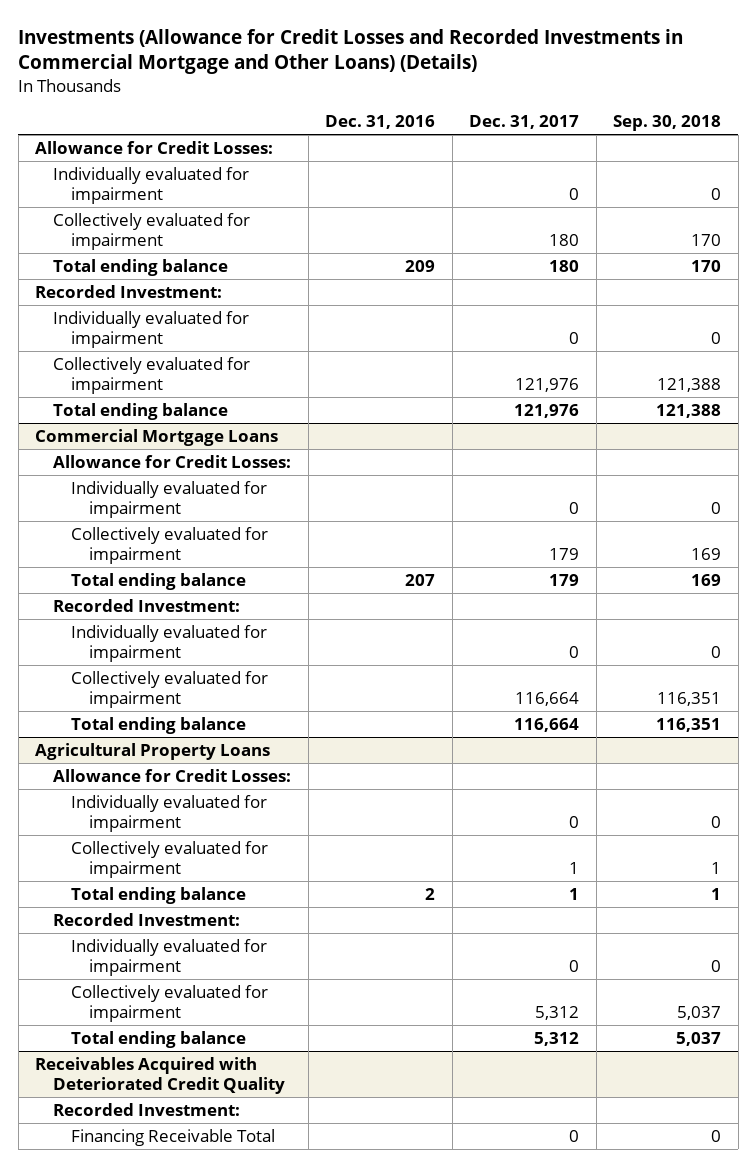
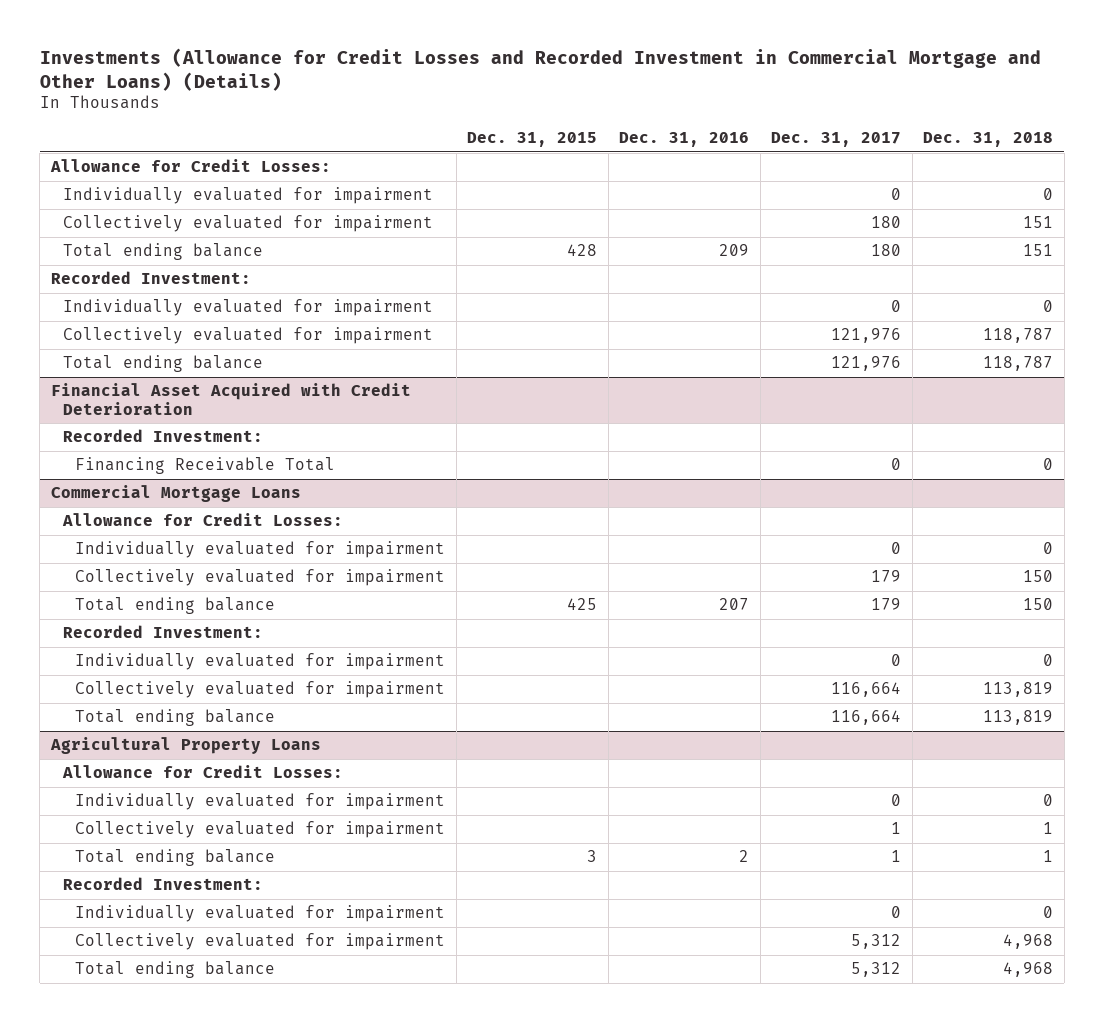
[18,28,684,75] Investments (Allowance for Credit Losses and Recorded Investments in Commercial Mortgage and Other Loans) (Details) -> [39,47,1041,91] Investments (Allowance for Credit Losses and Recorded Investment in Commercial Mortgage and Other Loans) (Details)
[613,114,722,131] Sep. 30, 2018 -> none
none -> [467,132,598,148] Dec. 31, 2015
none -> [923,132,1054,148] Dec. 31, 2018
none -> [50,383,411,415] Financial Asset Acquired with Credit Deterioration
none -> [63,429,264,443] Recorded Investment:
none -> [75,457,336,475] Financing Receivable Total
[35,1056,286,1094] Receivables Acquired with Deteriorated Credit Quality -> none
[53,1102,241,1116] Recorded Investment: -> none
[70,1128,275,1146] Financing Receivable Total -> none

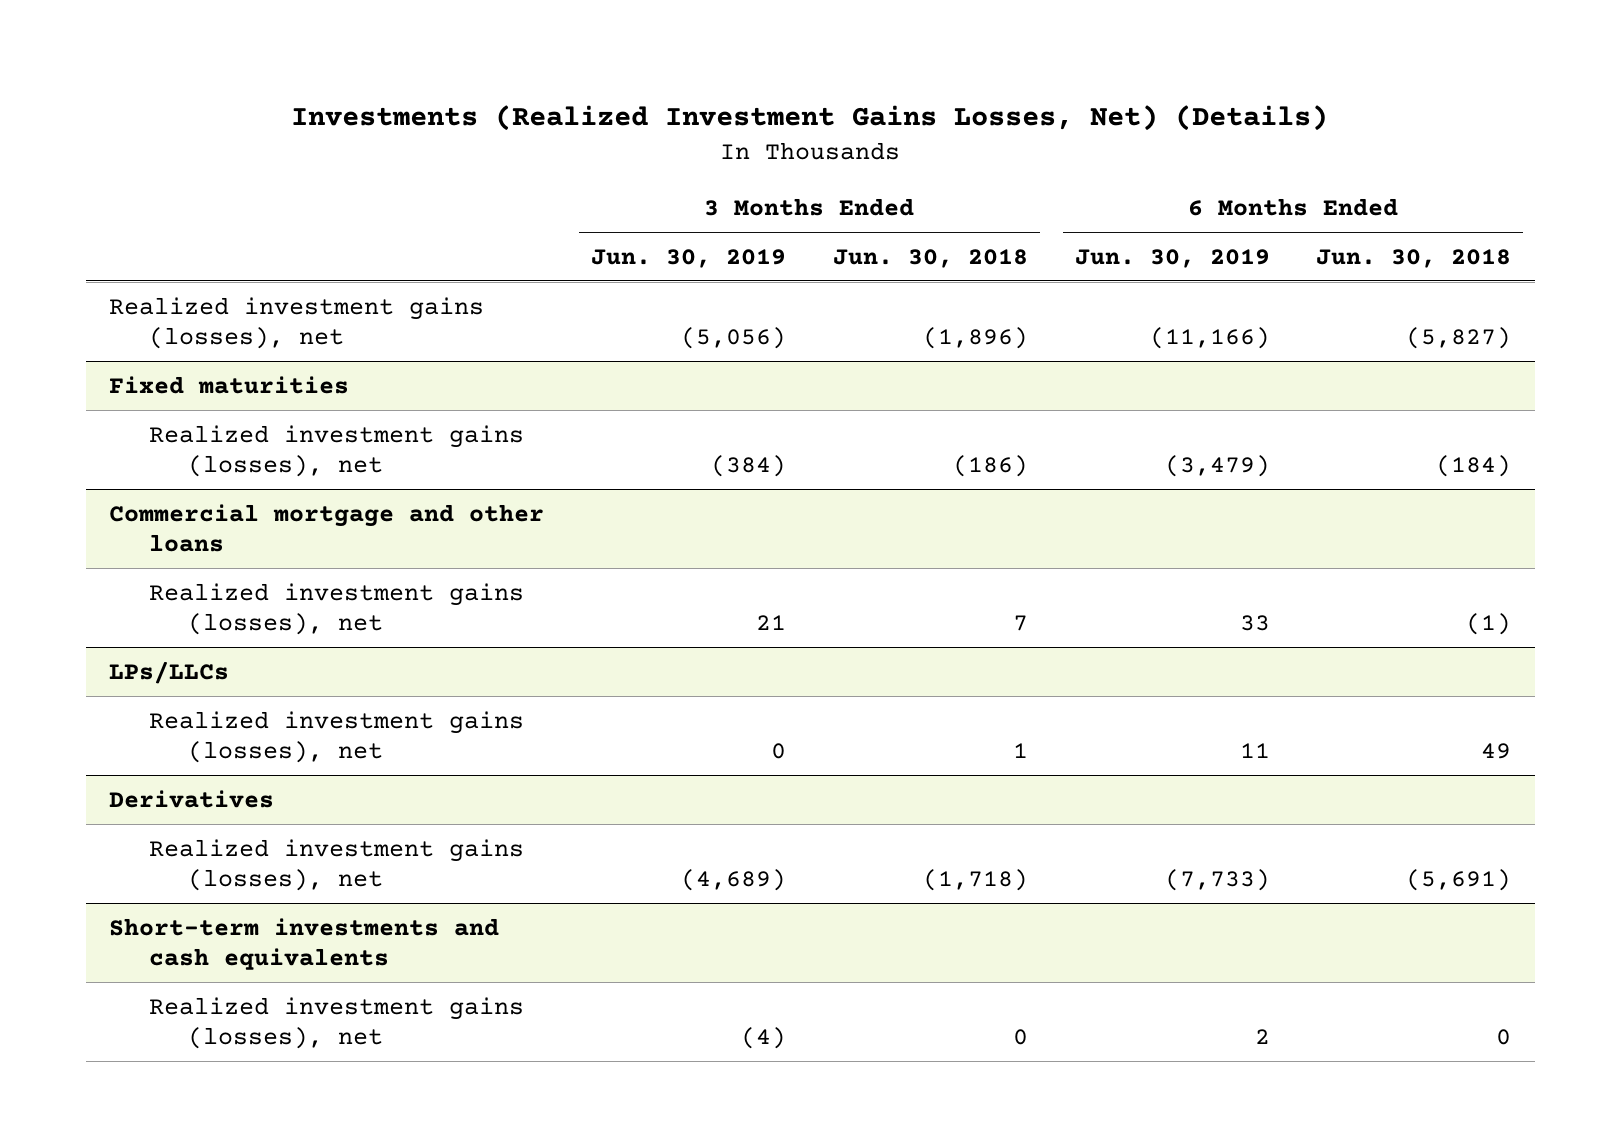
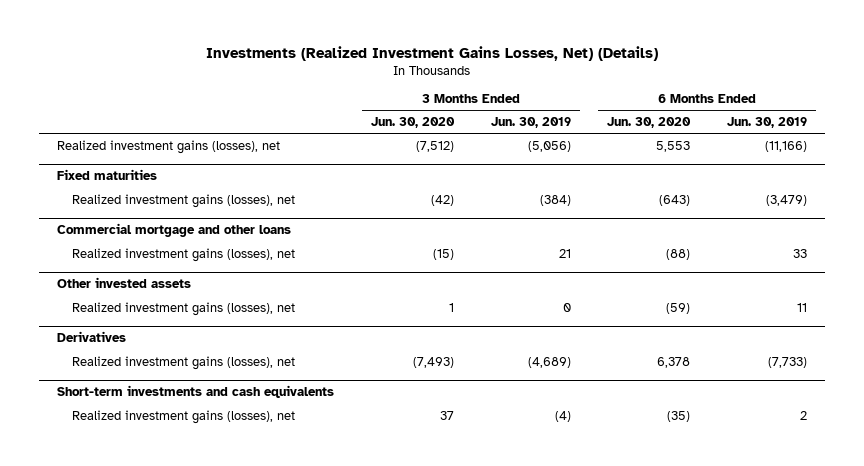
[832,248,1028,268] Jun. 30, 2018 -> none
[1316,248,1512,268] Jun. 30, 2018 -> none
none -> [370,116,455,128] Jun. 30, 2020
none -> [607,116,692,128] Jun. 30, 2020
[109,660,230,684] LPs/LLCs -> [57,277,192,289] Other invested assets

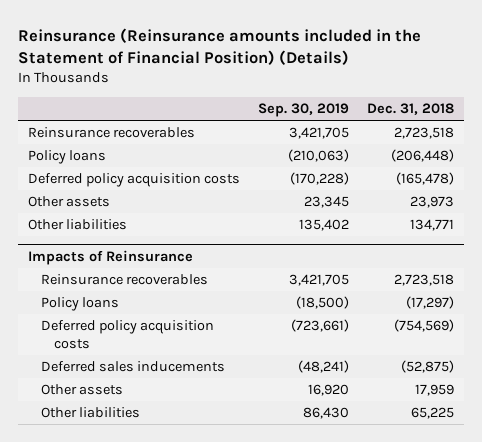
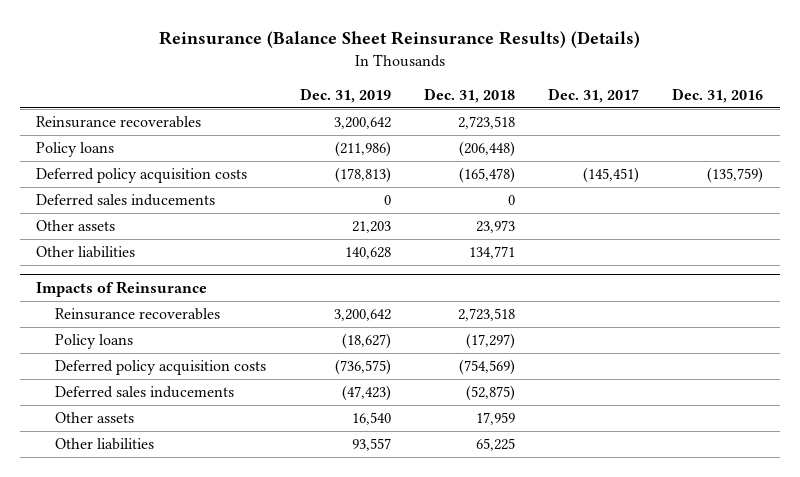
[18,27,422,65] Reinsurance (Reinsurance amounts included in the Statement of Financial Position) (Details) -> [158,31,640,49] Reinsurance (Balance Sheet Reinsurance Results) (Details)
[257,102,349,117] Sep. 30, 2019 -> none
none -> [299,87,391,103] Dec. 31, 2019
none -> [548,87,640,103] Dec. 31, 2017
none -> [672,87,764,103] Dec. 31, 2016
none -> [36,194,216,207] Deferred sales inducements

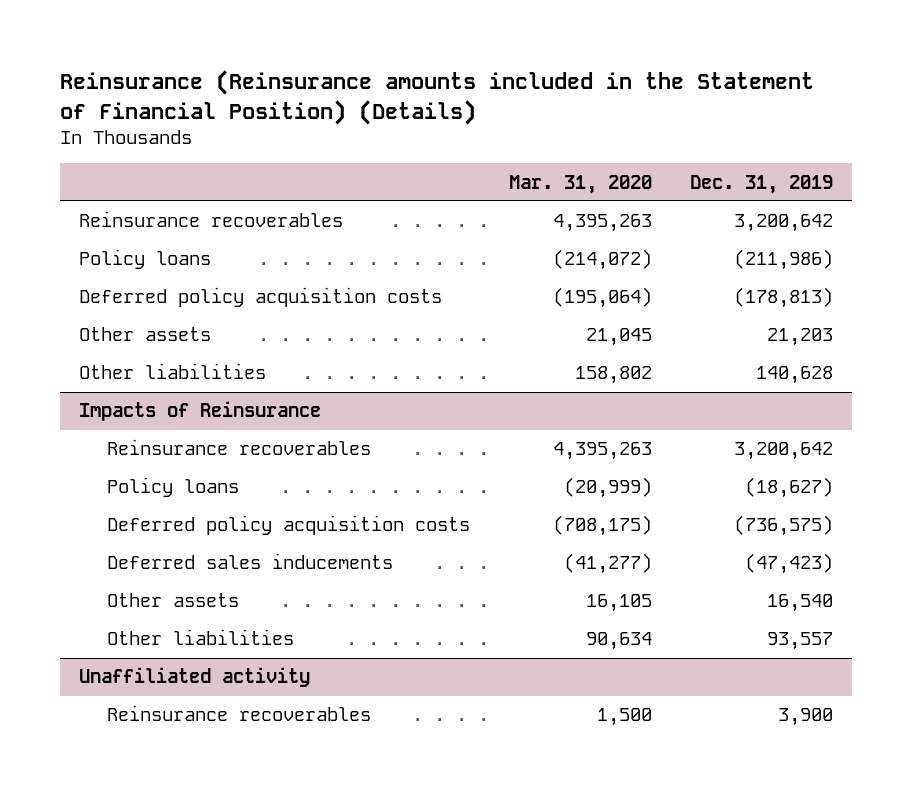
[158,31,640,49] Reinsurance (Balance Sheet Reinsurance Results) (Details) -> [60,70,815,125] Reinsurance (Reinsurance amounts included in the Statement of Financial Position) (Details)
[423,87,515,103] Dec. 31, 2018 -> none
[548,87,640,103] Dec. 31, 2017 -> none
[672,87,764,103] Dec. 31, 2016 -> none
none -> [508,174,652,194] Mar. 31, 2020
[36,194,216,207] Deferred sales inducements -> none
none -> [79,667,311,688] Unaffiliated activity
none -> [107,705,372,722] Reinsurance recoverables

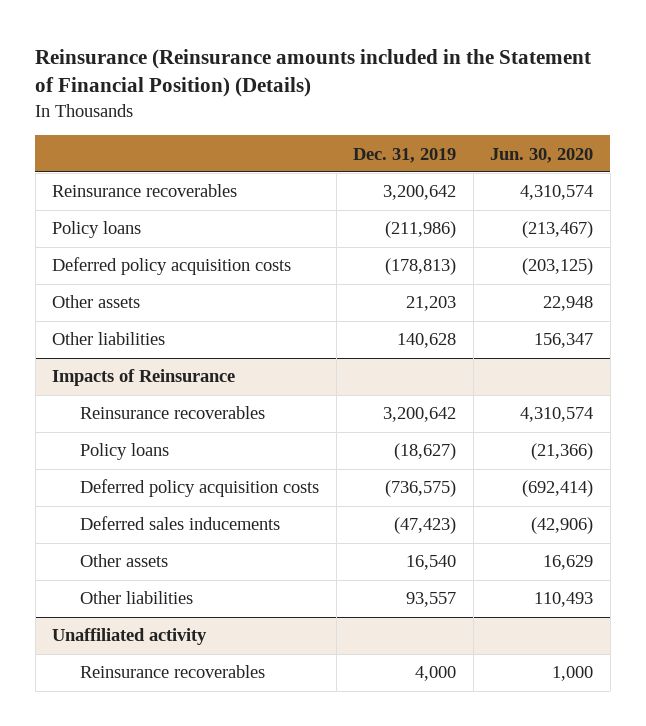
[508,174,652,194] Mar. 31, 2020 -> none
none -> [490,147,594,163] Jun. 30, 2020
[778,708,834,727] 3,900 -> [415,666,457,682] 4,000

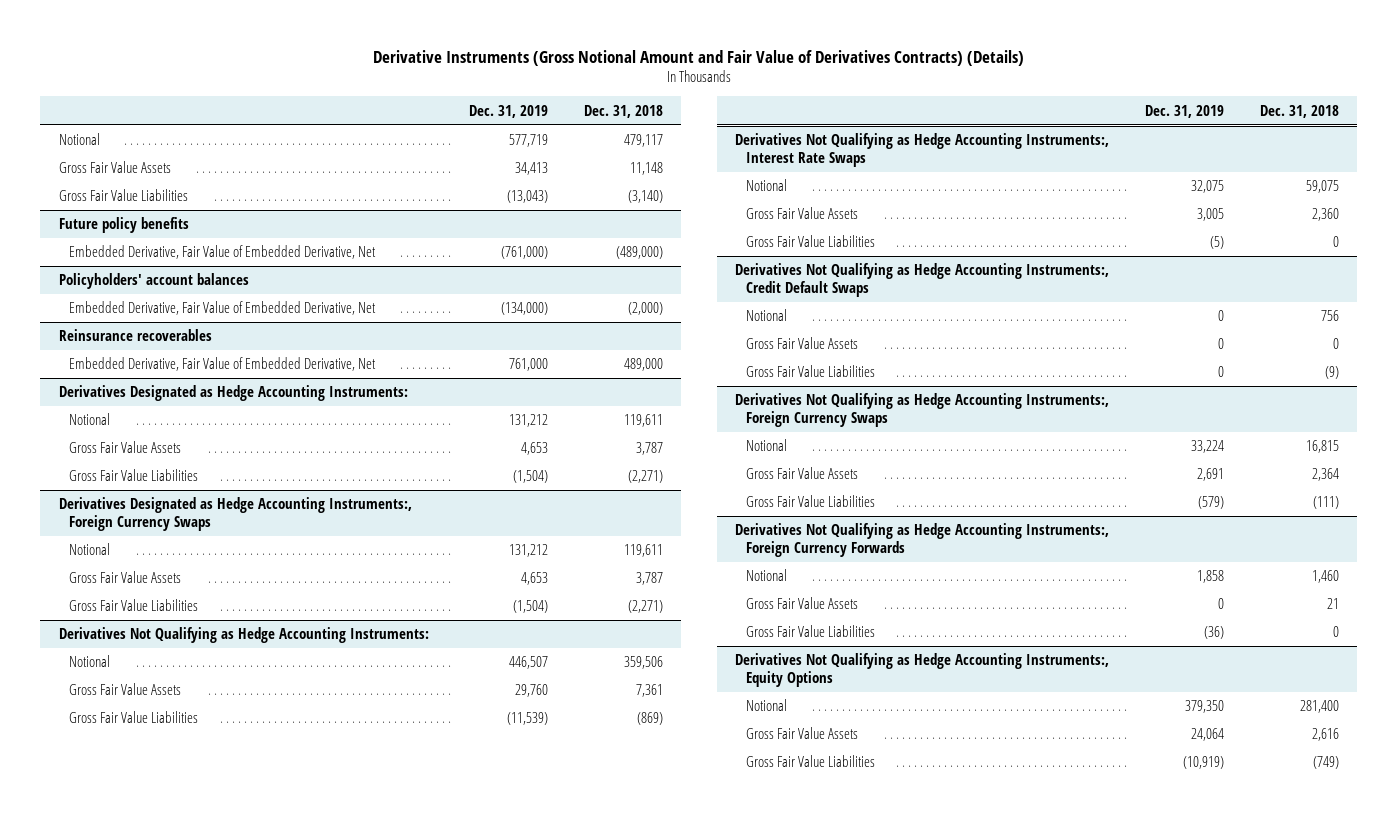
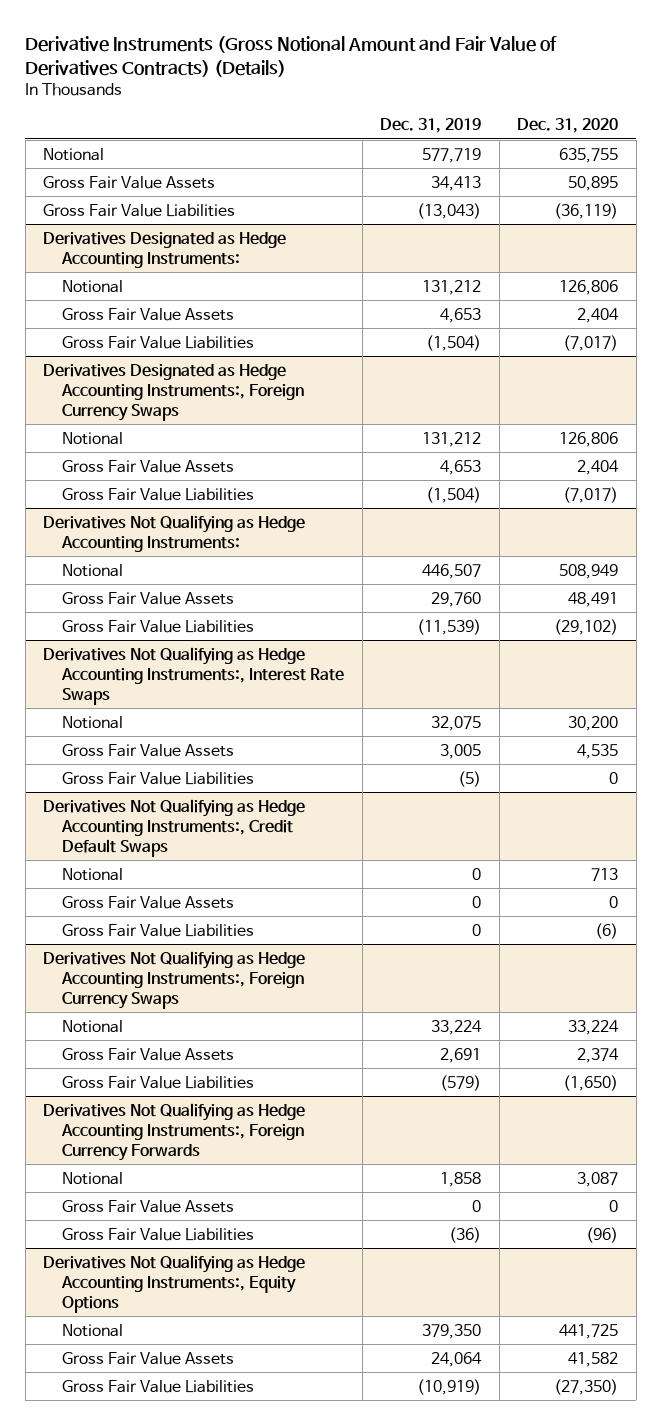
[583,104,663,118] Dec. 31, 2018 -> none
none -> [517,118,619,134] Dec. 31, 2020
[58,217,189,234] Future policy benefits -> none
[69,245,377,260] Embedded Derivative, Fair Value of Embedded Derivative, Net -> none
[58,273,249,290] Policyholders' account balances -> none
[69,301,377,316] Embedded Derivative, Fair Value of Embedded Derivative, Net -> none
[58,329,212,342] Reinsurance recoverables -> none
[69,357,377,372] Embedded Derivative, Fair Value of Embedded Derivative, Net -> none

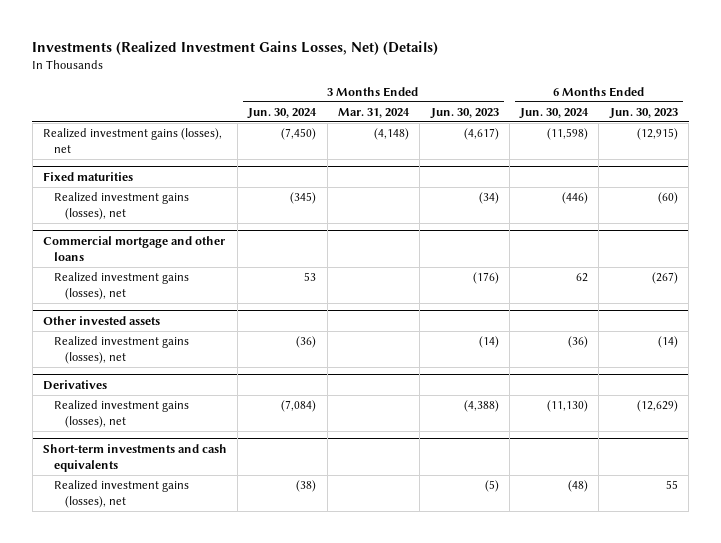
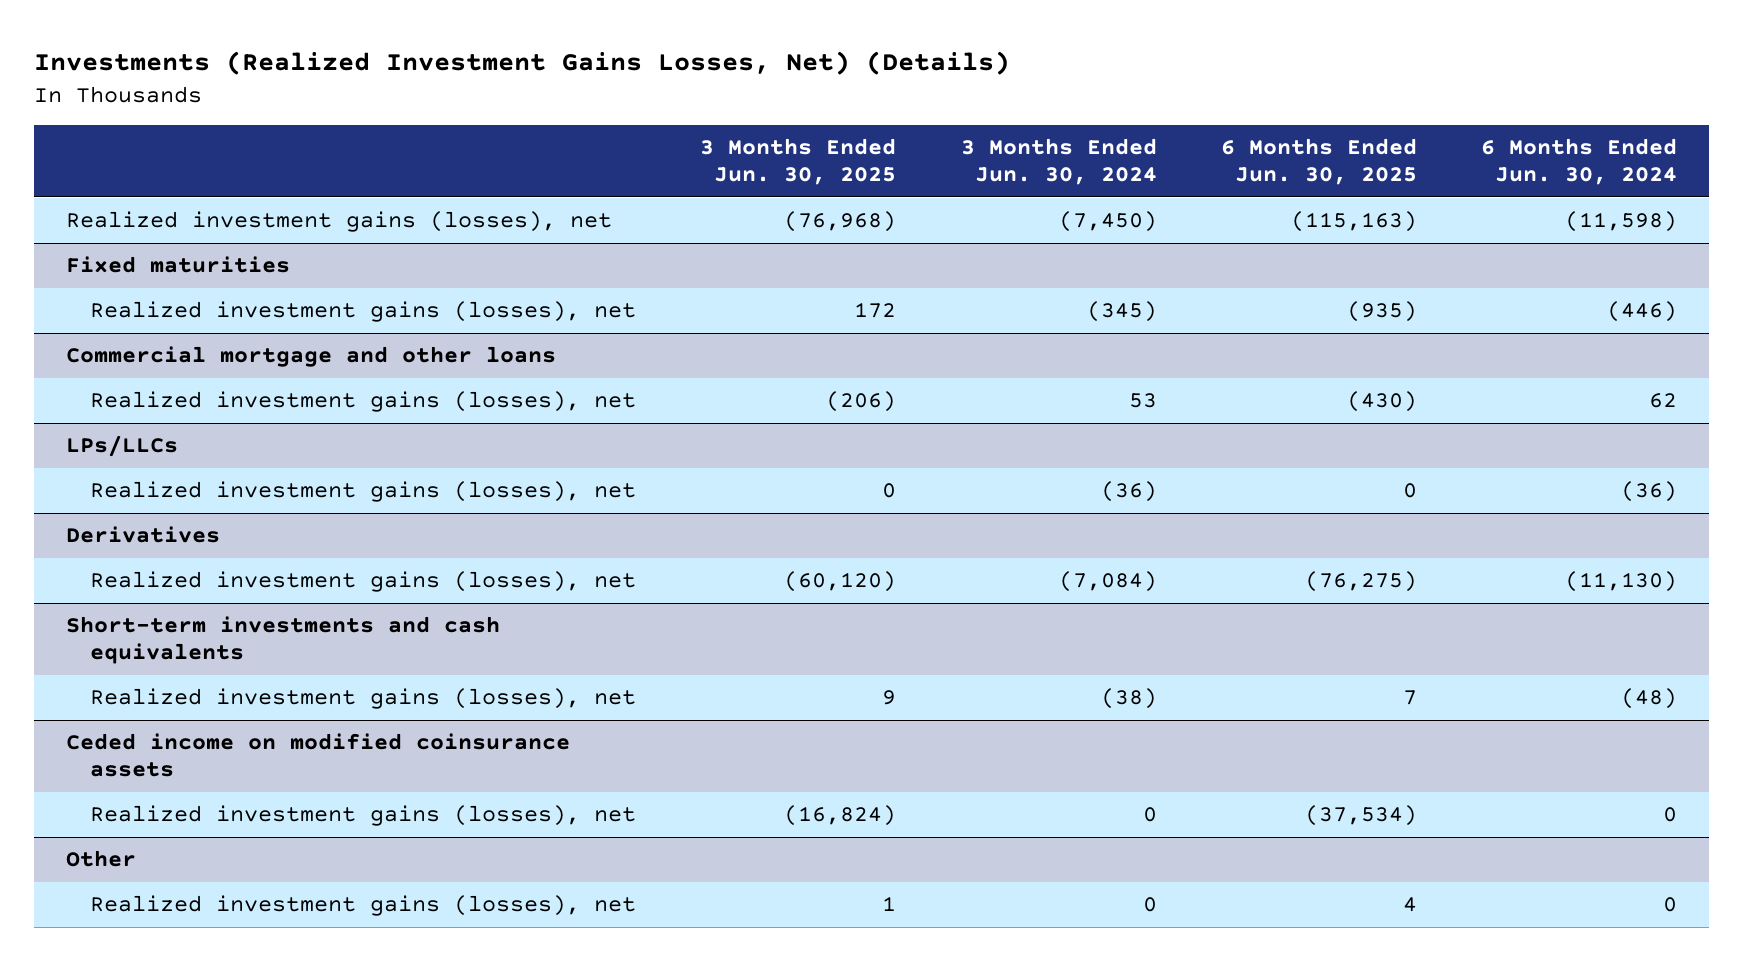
[337,107,410,118] Mar. 31, 2024 -> none
[429,107,499,119] Jun. 30, 2023 -> none
[608,107,678,119] Jun. 30, 2023 -> none
none -> [700,138,897,186] 3 Months Ended Jun. 30, 2025
none -> [1220,138,1417,186] 6 Months Ended Jun. 30, 2025
[42,316,160,326] Other invested assets -> [66,435,179,458] LPs/LLCs
none -> [66,733,571,778] Ceded income on modified coinsurance assets
none -> [90,805,637,827] Realized investment gains (losses), net
none -> [66,850,137,868] Other
none -> [90,895,637,917] Realized investment gains (losses), net

